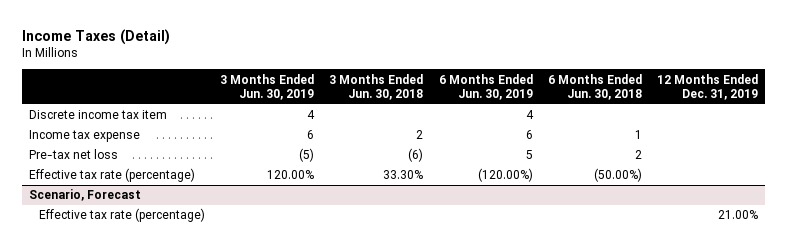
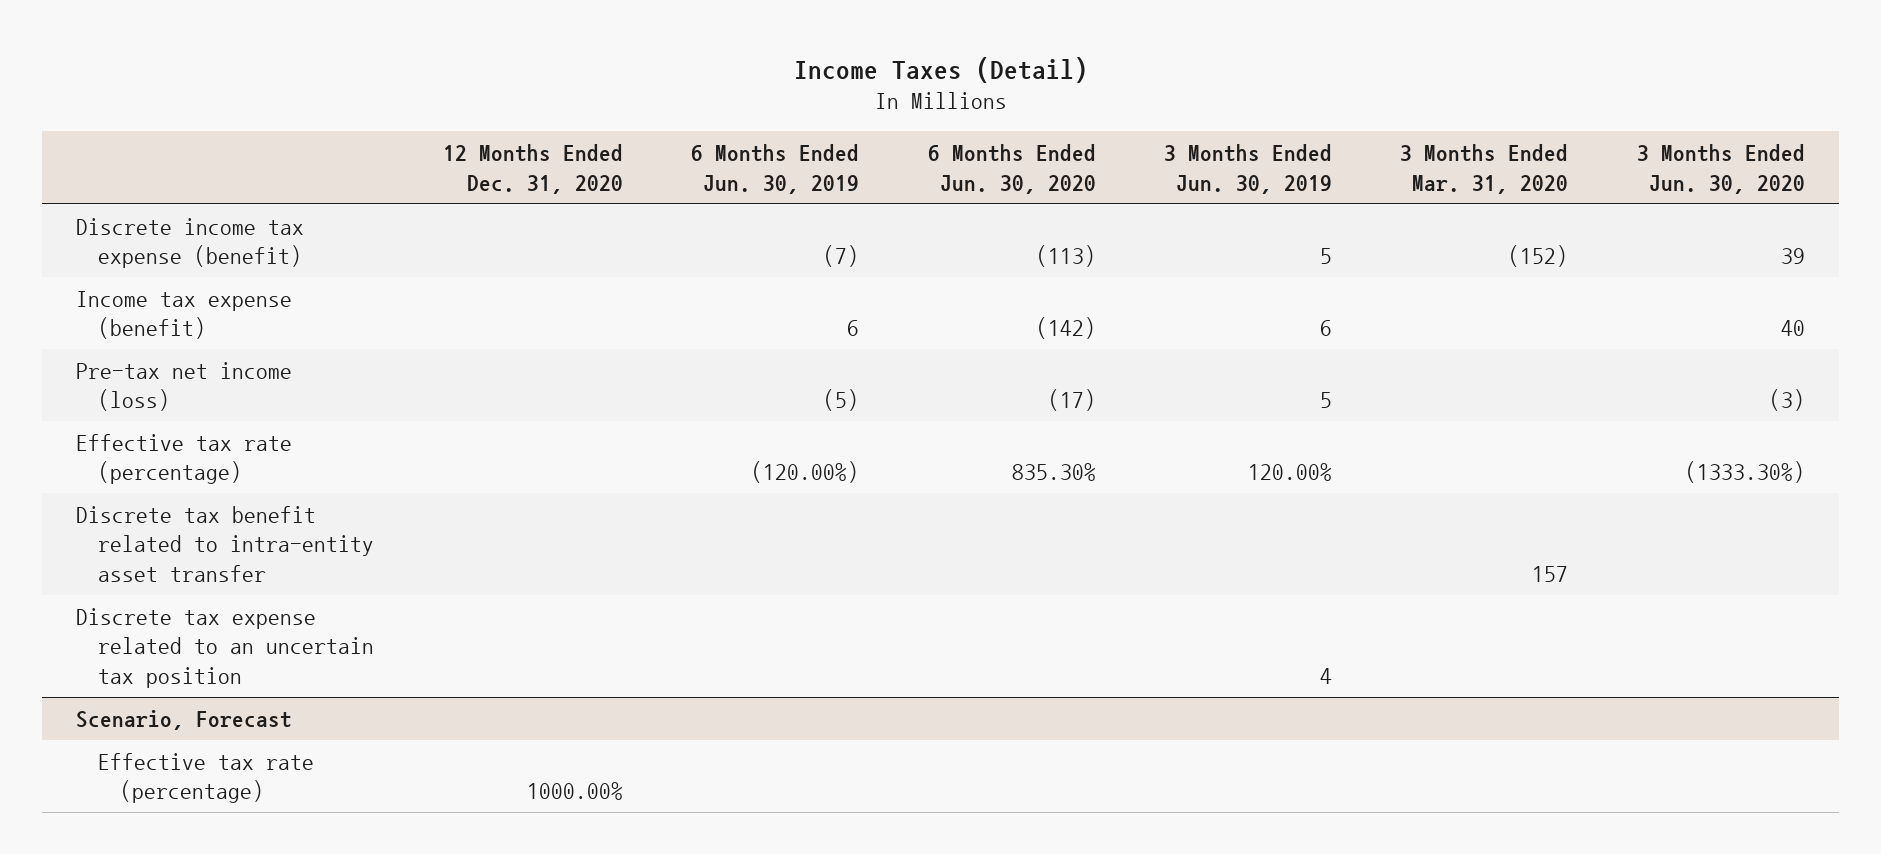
[329,73,424,100] 3 Months Ended Jun. 30, 2018 -> none
[547,73,642,100] 6 Months Ended Jun. 30, 2018 -> none
[656,73,758,100] 12 Months Ended Dec. 31, 2019 -> none
none -> [442,143,623,194] 12 Months Ended Dec. 31, 2020
none -> [927,143,1096,194] 6 Months Ended Jun. 30, 2020
none -> [1400,143,1569,194] 3 Months Ended Mar. 31, 2020
none -> [1636,143,1805,194] 3 Months Ended Jun. 30, 2020
[29,110,168,120] Discrete income tax item -> [76,217,305,269] Discrete income tax expense (benefit)
[307,110,316,120] 4 -> [1319,248,1332,265] 5
[525,110,534,120] 4 -> [823,245,860,268] (7)
[29,130,141,143] Income tax expense -> [76,290,293,340] Income tax expense (benefit)
[29,149,119,160] Pre-tax net loss -> [76,361,293,412] Pre-tax net income (loss)
[299,148,315,163] (5) -> [1319,392,1332,409] 5
[525,150,533,160] 5 -> [823,389,860,412] (5)
none -> [76,505,375,582] Discrete tax benefit related to intra-entity asset transfer
none -> [76,607,375,688] Discrete tax expense related to an uncertain tax position

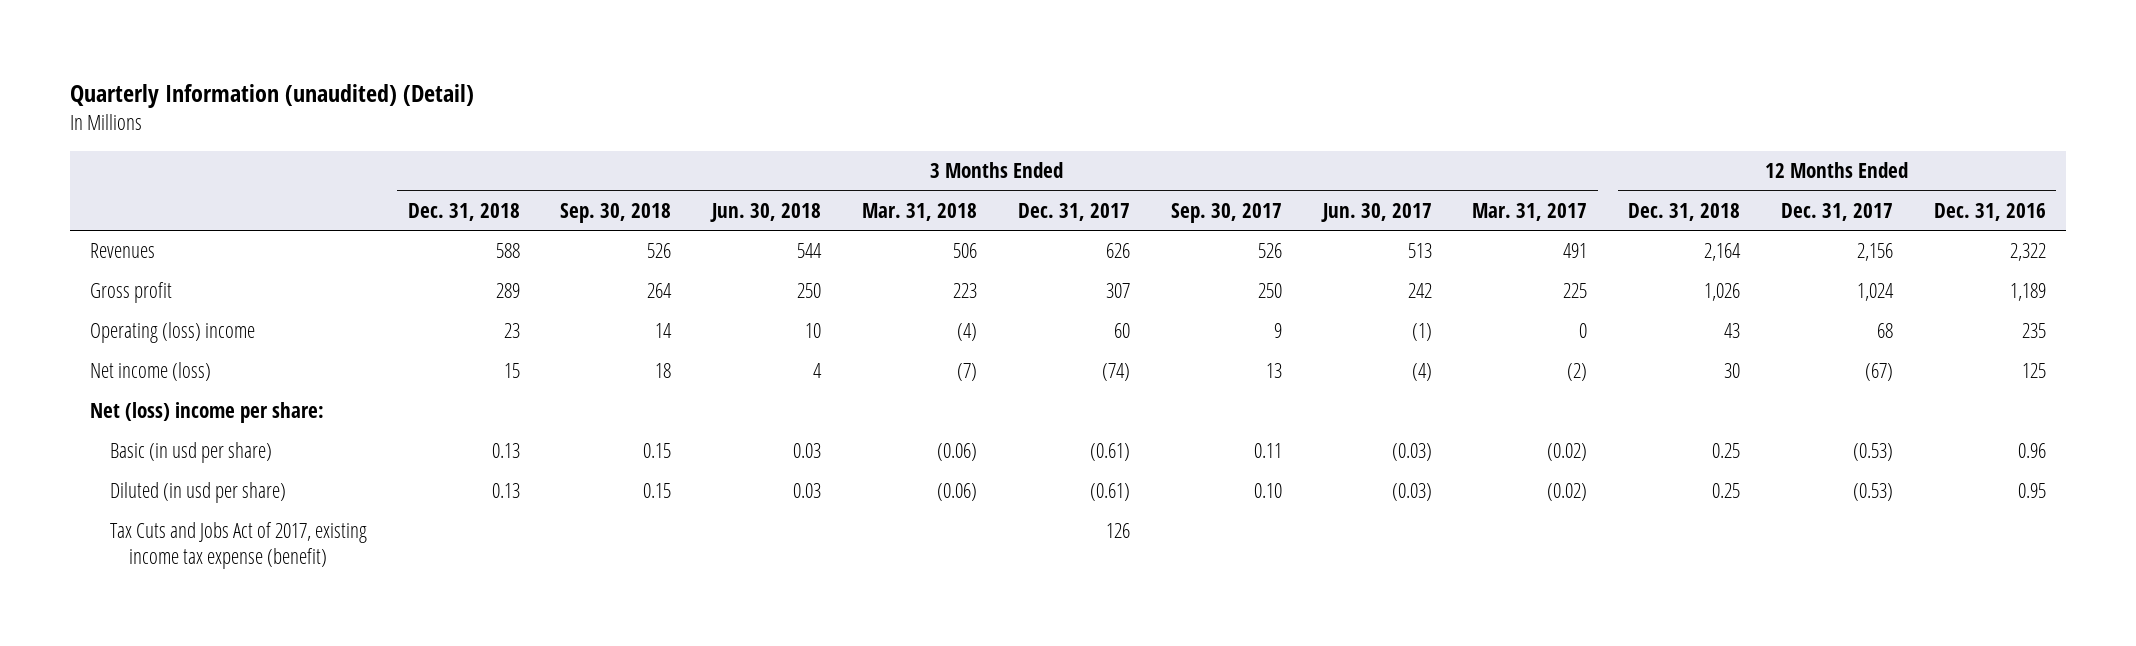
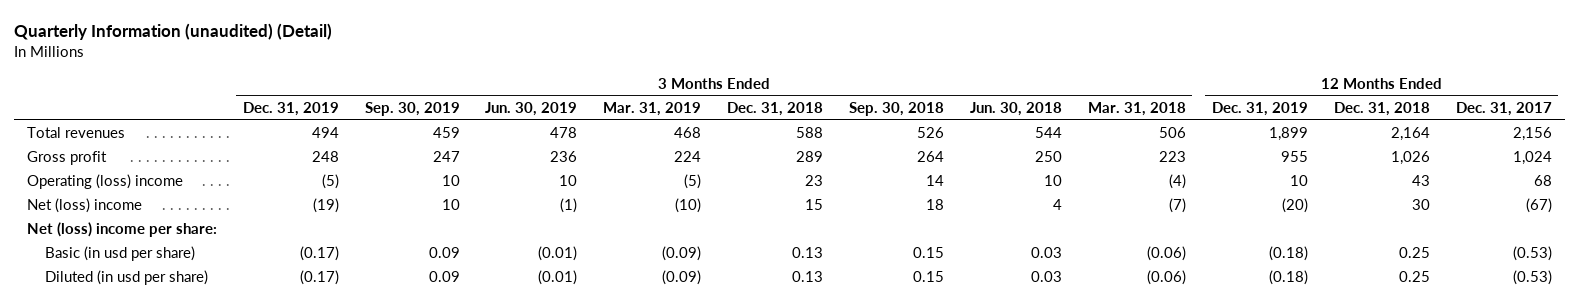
[1017,203,1130,222] Dec. 31, 2017 -> none
[1170,203,1282,224] Sep. 30, 2017 -> none
[1320,203,1432,223] Jun. 30, 2017 -> none
[1472,203,1588,222] Mar. 31, 2017 -> none
[1933,203,2046,222] Dec. 31, 2016 -> none
none -> [242,101,339,116] Dec. 31, 2019
none -> [364,101,460,116] Sep. 30, 2019
none -> [485,101,578,116] Jun. 30, 2019
none -> [603,101,702,116] Mar. 31, 2019
none -> [1211,101,1308,116] Dec. 31, 2019
[90,243,156,259] Revenues -> [26,127,125,139] Total revenues
[90,362,212,382] Net income (loss) -> [26,198,142,214] Net (loss) income
[109,522,367,569] Tax Cuts and Jobs Act of 2017, existing income tax expense (benefit) -> none

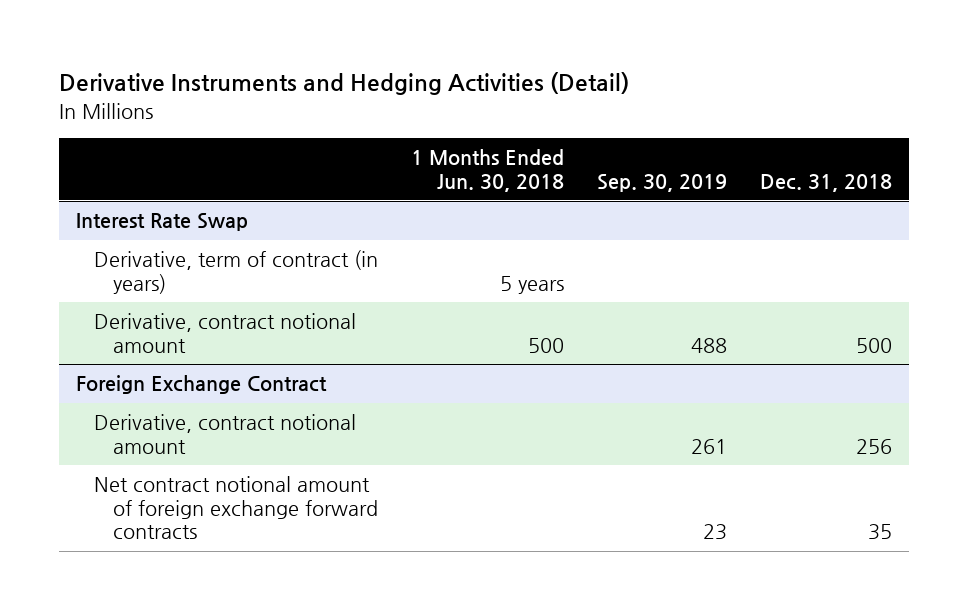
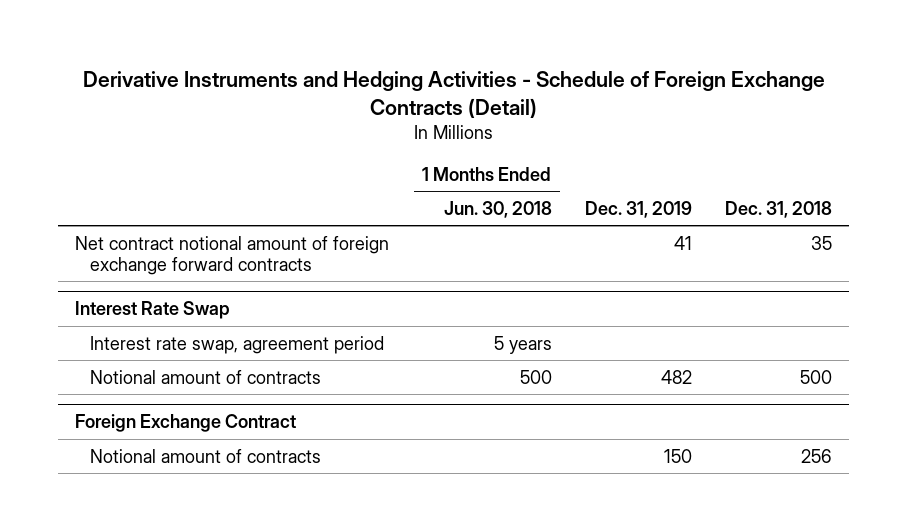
[59,72,630,96] Derivative Instruments and Hedging Activities (Detail) -> [82,70,825,118] Derivative Instruments and Hedging Activities - Schedule of Foreign Exchange Contracts (Detail)
[597,173,728,192] Sep. 30, 2019 -> none
none -> [584,200,692,218] Dec. 31, 2019
none -> [75,235,390,276] Net contract notional amount of foreign exchange forward contracts
[94,250,379,294] Derivative, term of contract (in years) -> [89,335,384,354] Interest rate swap, agreement period
[94,313,357,353] Derivative, contract notional amount -> [89,369,321,384] Notional amount of contracts
[94,476,379,540] Net contract notional amount of foreign exchange forward contracts -> none
[94,414,357,454] Derivative, contract notional amount -> [89,448,321,463] Notional amount of contracts

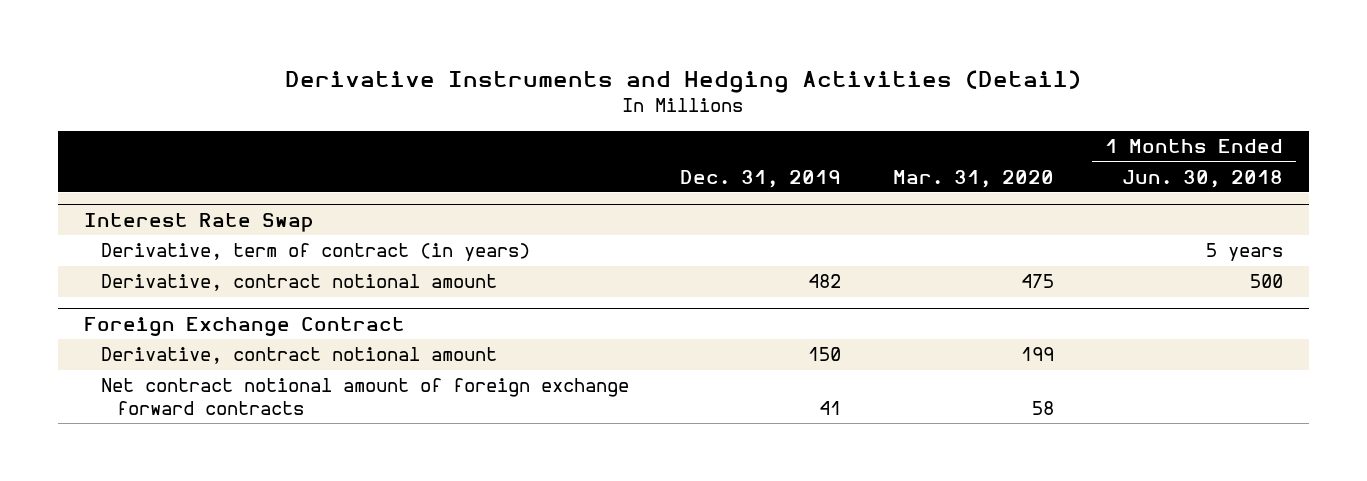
[82,70,825,118] Derivative Instruments and Hedging Activities - Schedule of Foreign Exchange Contracts (Detail) -> [285,70,1082,94] Derivative Instruments and Hedging Activities (Detail)
[725,200,833,218] Dec. 31, 2018 -> none
none -> [892,169,1054,188] Mar. 31, 2020
[75,235,390,276] Net contract notional amount of foreign exchange forward contracts -> none
[89,335,384,354] Interest rate swap, agreement period -> [100,243,530,262] Derivative, term of contract (in years)
[89,369,321,384] Notional amount of contracts -> [100,274,497,292] Derivative, contract notional amount
[89,448,321,463] Notional amount of contracts -> [100,347,497,365] Derivative, contract notional amount
none -> [100,378,629,416] Net contract notional amount of foreign exchange forward contracts

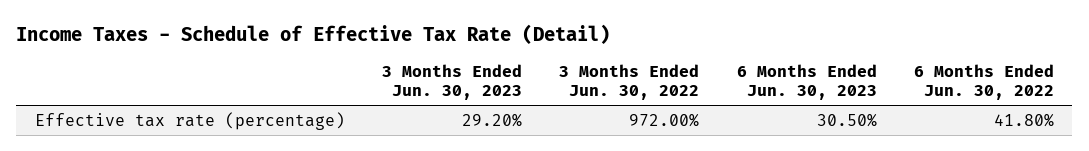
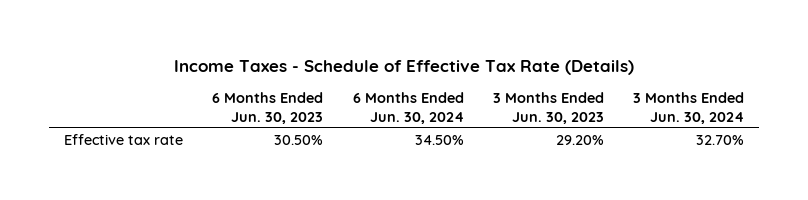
[16,23,611,44] Income Taxes - Schedule of Effective Tax Rate (Detail) -> [174,59,635,75] Income Taxes - Schedule of Effective Tax Rate (Details)
[559,63,700,101] 3 Months Ended Jun. 30, 2022 -> none
[913,63,1054,101] 6 Months Ended Jun. 30, 2022 -> none
none -> [352,92,464,124] 6 Months Ended Jun. 30, 2024
none -> [633,92,745,124] 3 Months Ended Jun. 30, 2024
[34,112,345,131] Effective tax rate (percentage) -> [63,134,183,146] Effective tax rate

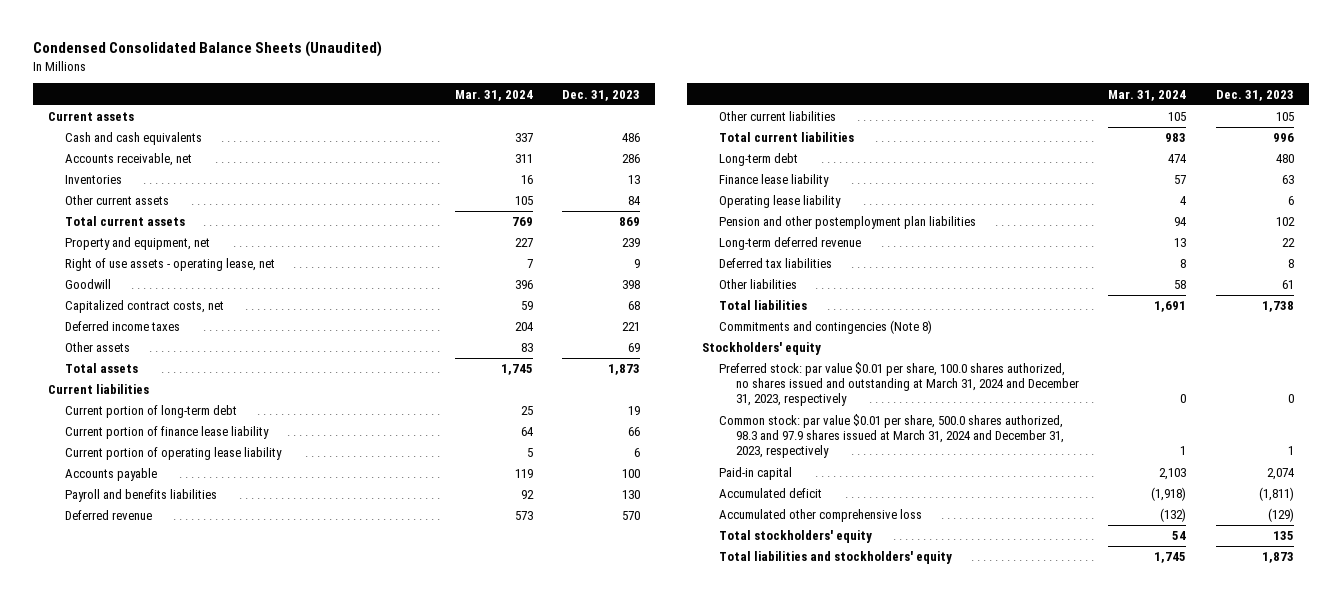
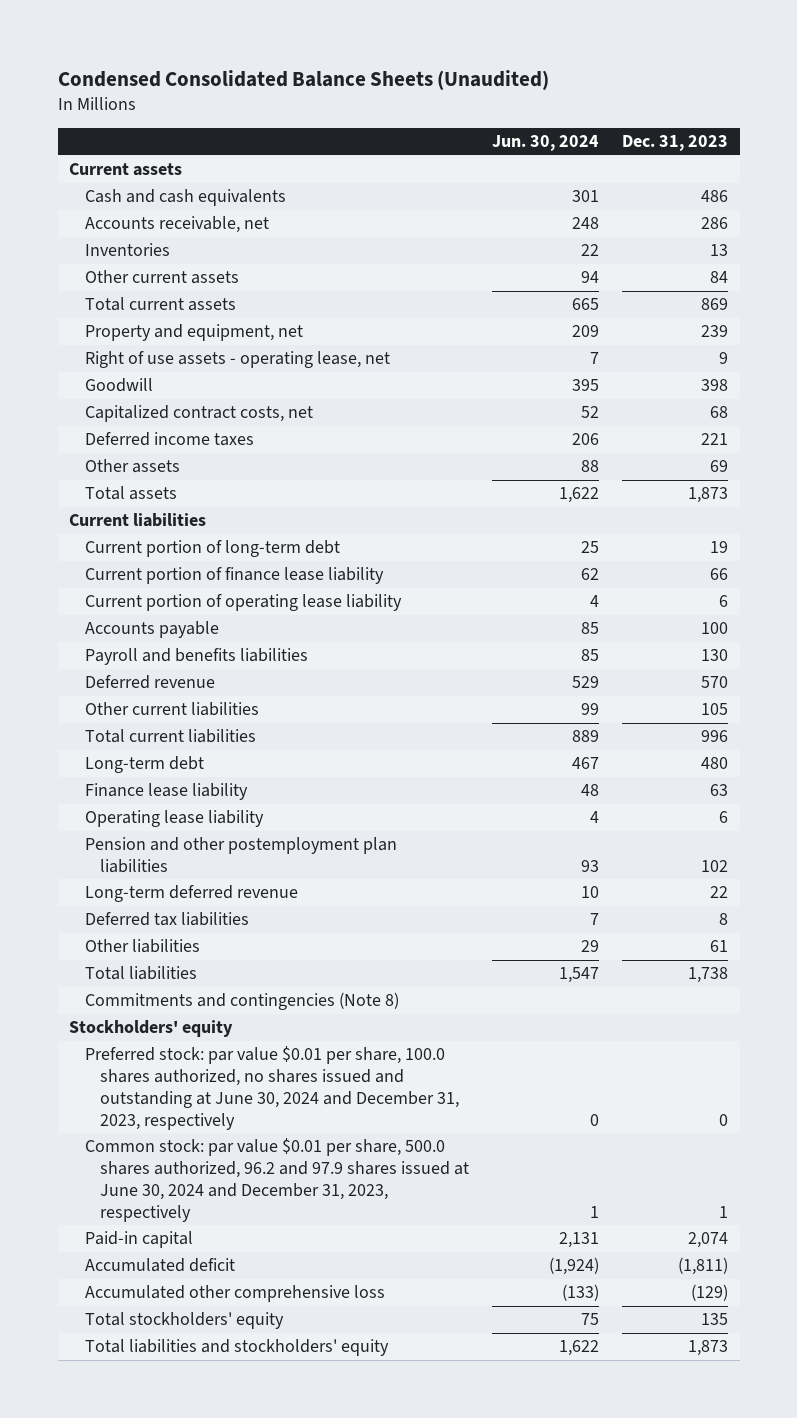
[454,89,533,101] Mar. 31, 2024 -> none
none -> [492,135,600,152] Jun. 30, 2024
[718,362,1080,407] Preferred stock: par value $0.01 per share, 100.0 shares authorized, no shares issued and outstanding at March 31, 2024 and December 31, 2023, respectively -> [84,1046,460,1130] Preferred stock: par value $0.01 per share, 100.0 shares authorized, no shares issued and outstanding at June 30, 2024 and December 31, 2023, respectively
[718,414,1065,459] Common stock: par value $0.01 per share, 500.0 shares authorized, 98.3 and 97.9 shares issued at March 31, 2024 and December 31, 2023, respectively -> [84,1138,470,1222] Common stock: par value $0.01 per share, 500.0 shares authorized, 96.2 and 97.9 shares issued at June 30, 2024 and December 31, 2023, respectively

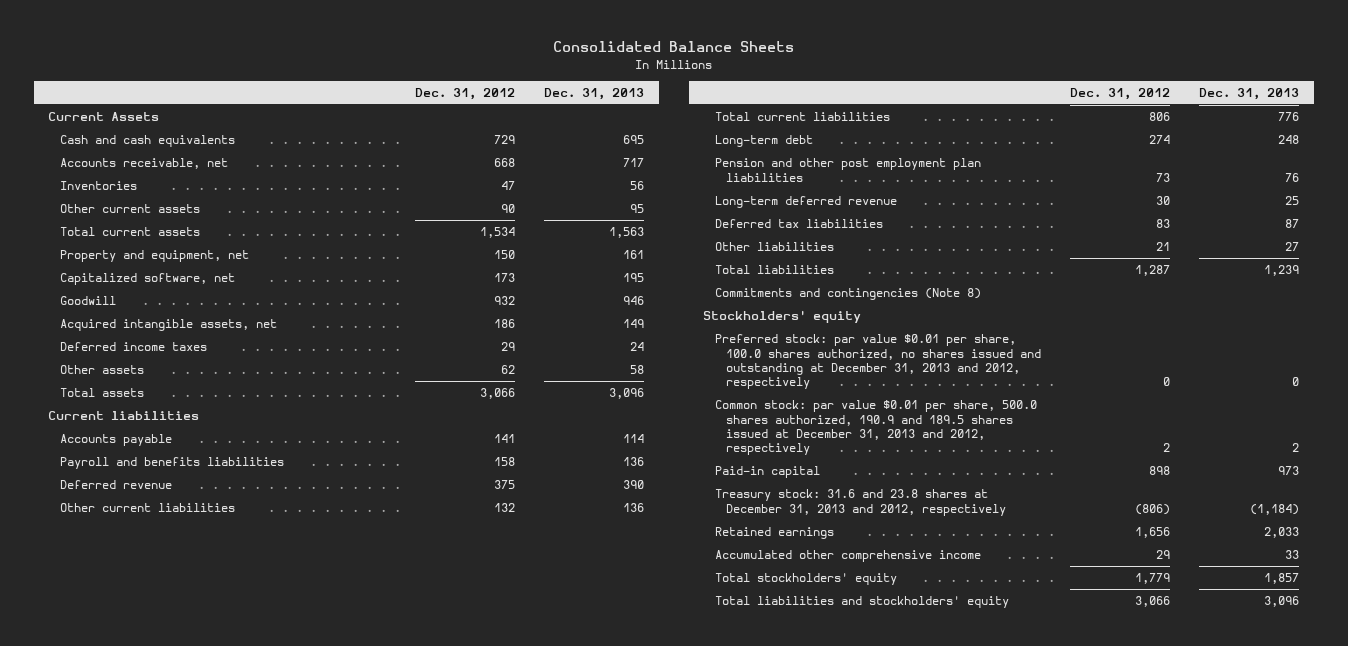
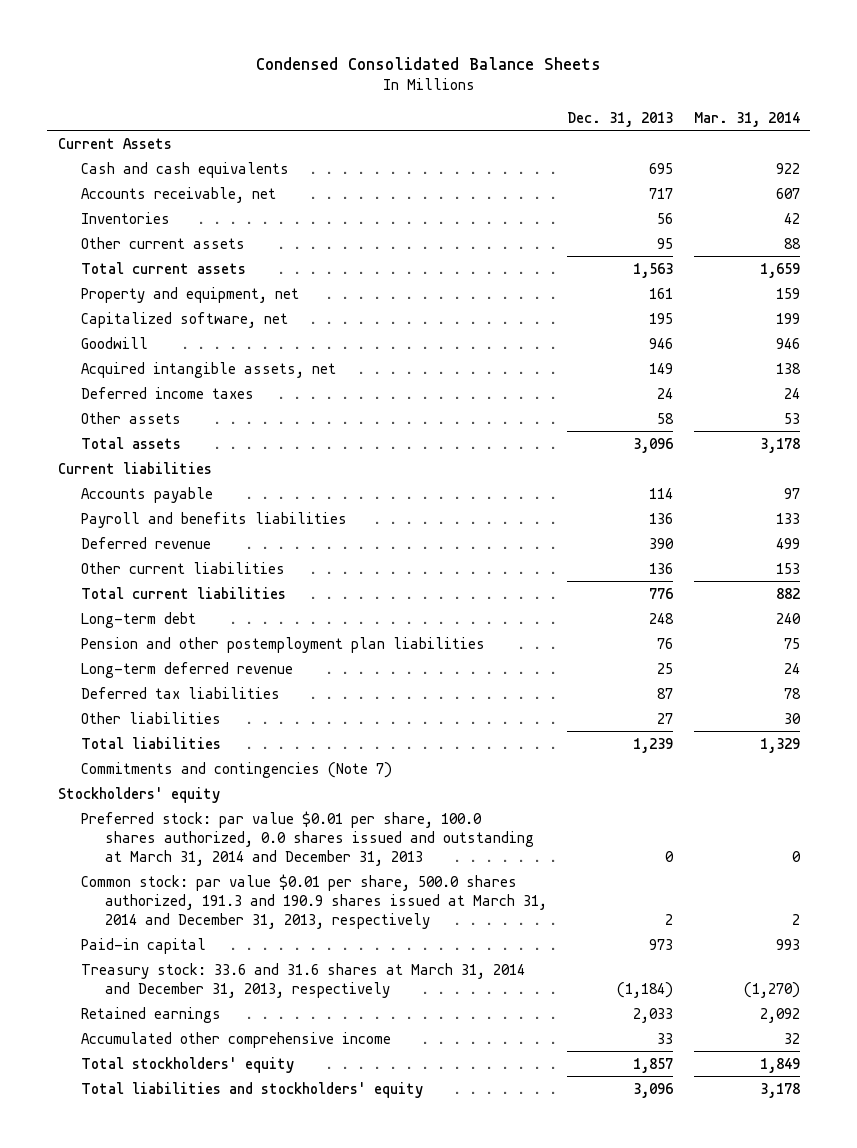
[552,41,794,53] Consolidated Balance Sheets -> [255,57,601,71] Condensed Consolidated Balance Sheets
[415,87,516,100] Dec. 31, 2012 -> none
none -> [693,111,800,127] Mar. 31, 2014
[714,158,981,182] Pension and other post employment plan liabilities -> [81,636,486,653] Pension and other postemployment plan liabilities
[714,288,981,301] Commitments and contingencies (Note 8) -> [81,761,393,778] Commitments and contingencies (Note 7)
[714,334,1041,390] Preferred stock: par value $0.01 per share, 100.0 shares authorized, no shares issued and outstanding at December 31, 2013 and 2012, respectively -> [81,810,534,866] Preferred stock: par value $0.01 per share, 100.0 shares authorized, 0.0 shares issued and outstanding at March 31, 2014 and December 31, 2013
[714,400,1037,456] Common stock: par value $0.01 per share, 500.0 shares authorized, 190.9 and 189.5 shares issued at December 31, 2013 and 2012, respectively -> [81,873,547,929] Common stock: par value $0.01 per share, 500.0 shares authorized, 191.3 and 190.9 shares issued at March 31, 2014 and December 31, 2013, respectively
[714,489,1006,516] Treasury stock: 31.6 and 23.8 shares at December 31, 2013 and 2012, respectively -> [81,962,526,998] Treasury stock: 33.6 and 31.6 shares at March 31, 2014 and December 31, 2013, respectively

